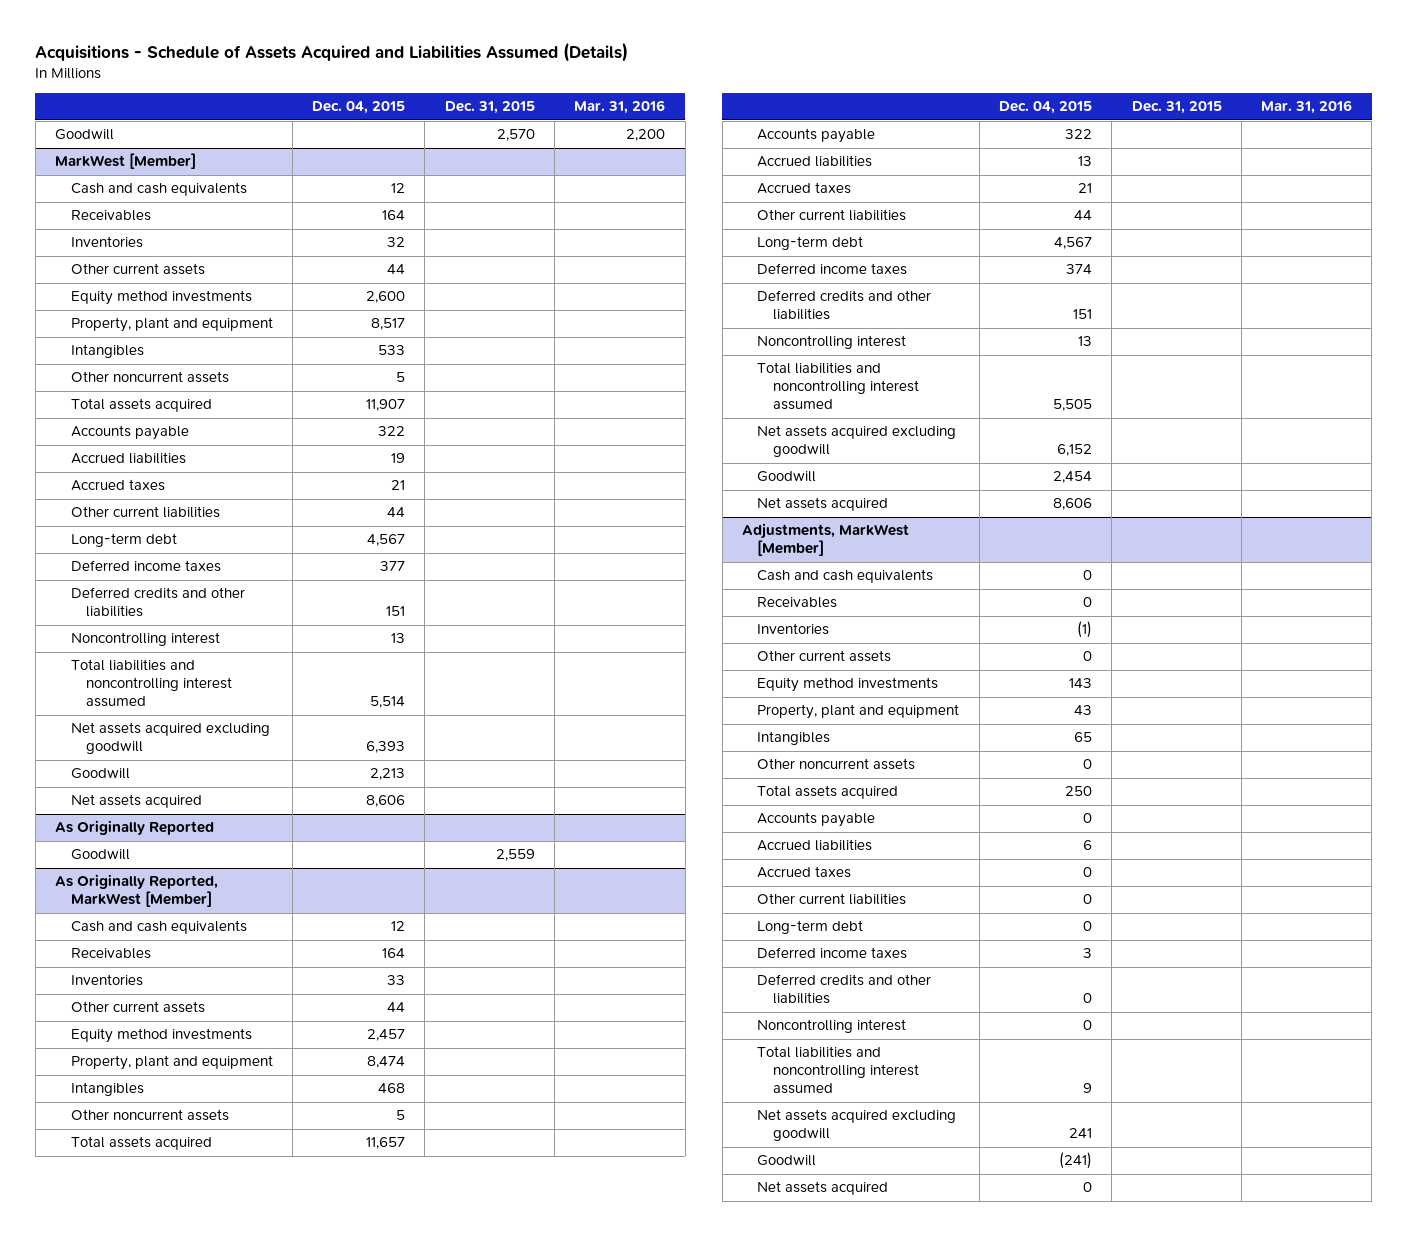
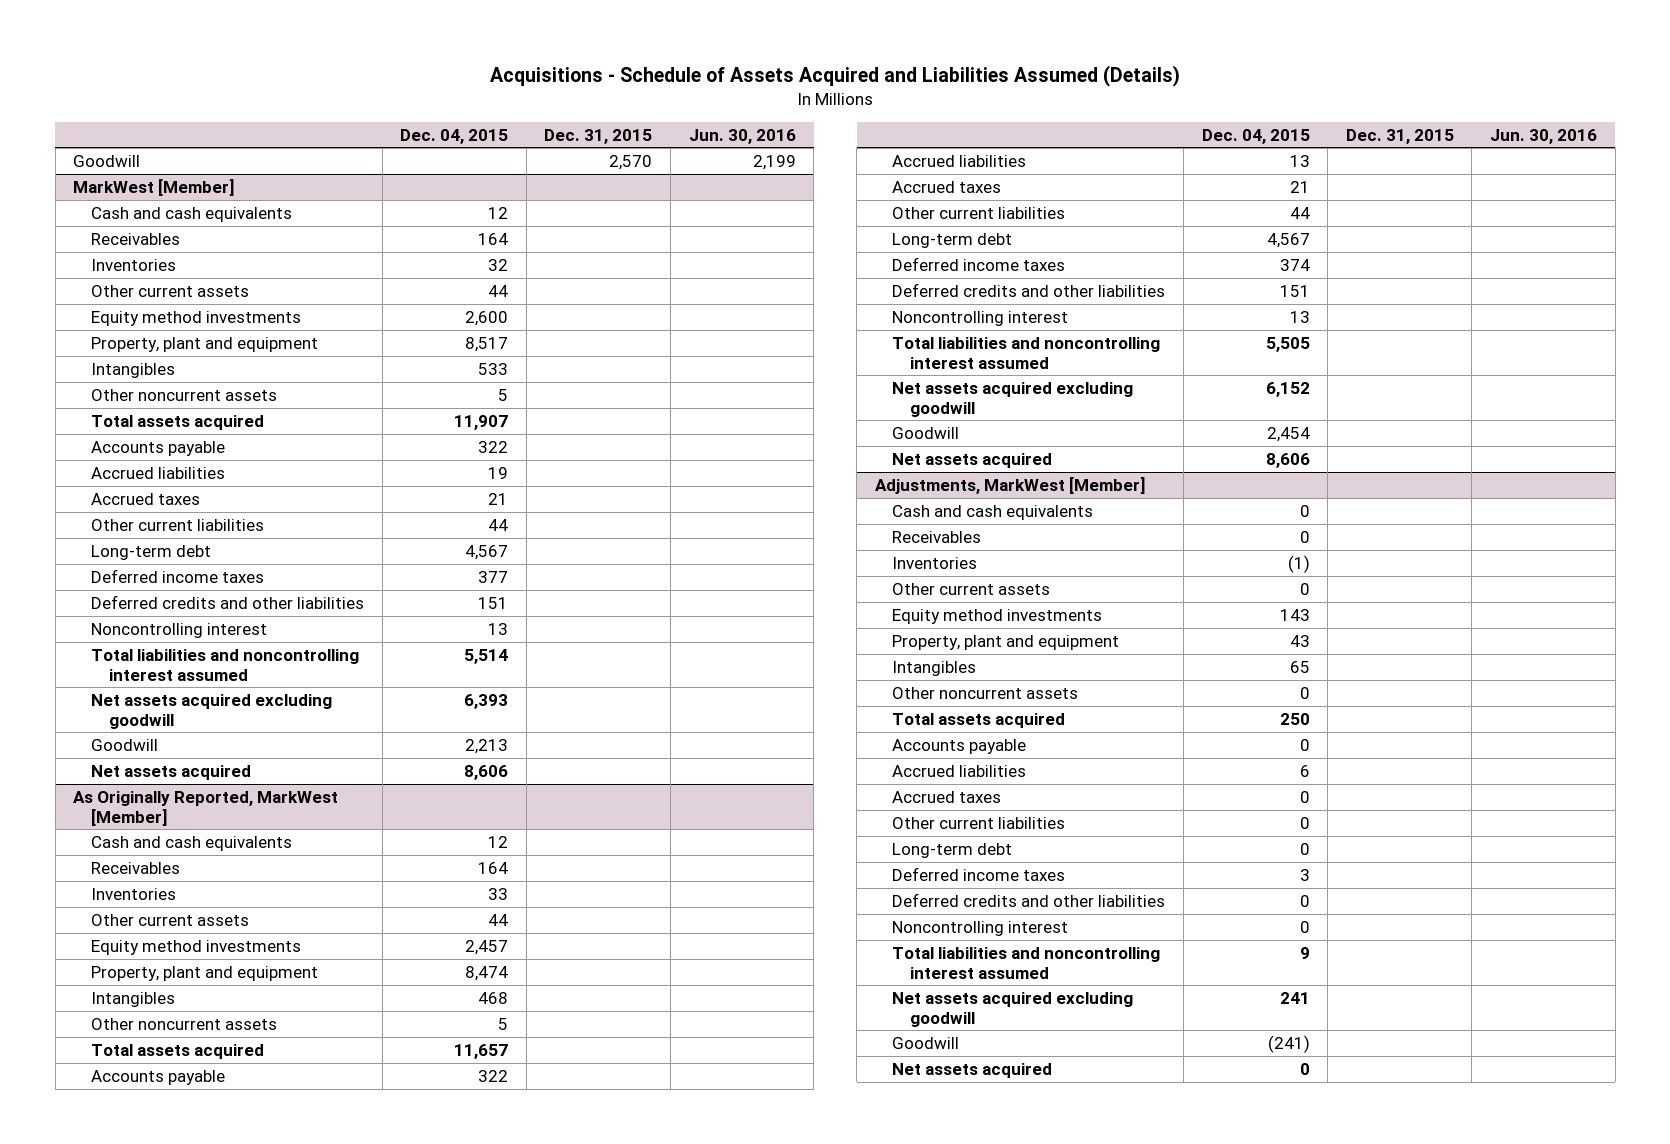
[574,100,666,115] Mar. 31, 2016 -> none
none -> [688,128,796,144] Jun. 30, 2016
[55,820,215,836] As Originally Reported -> none
[70,849,130,861] Goodwill -> none

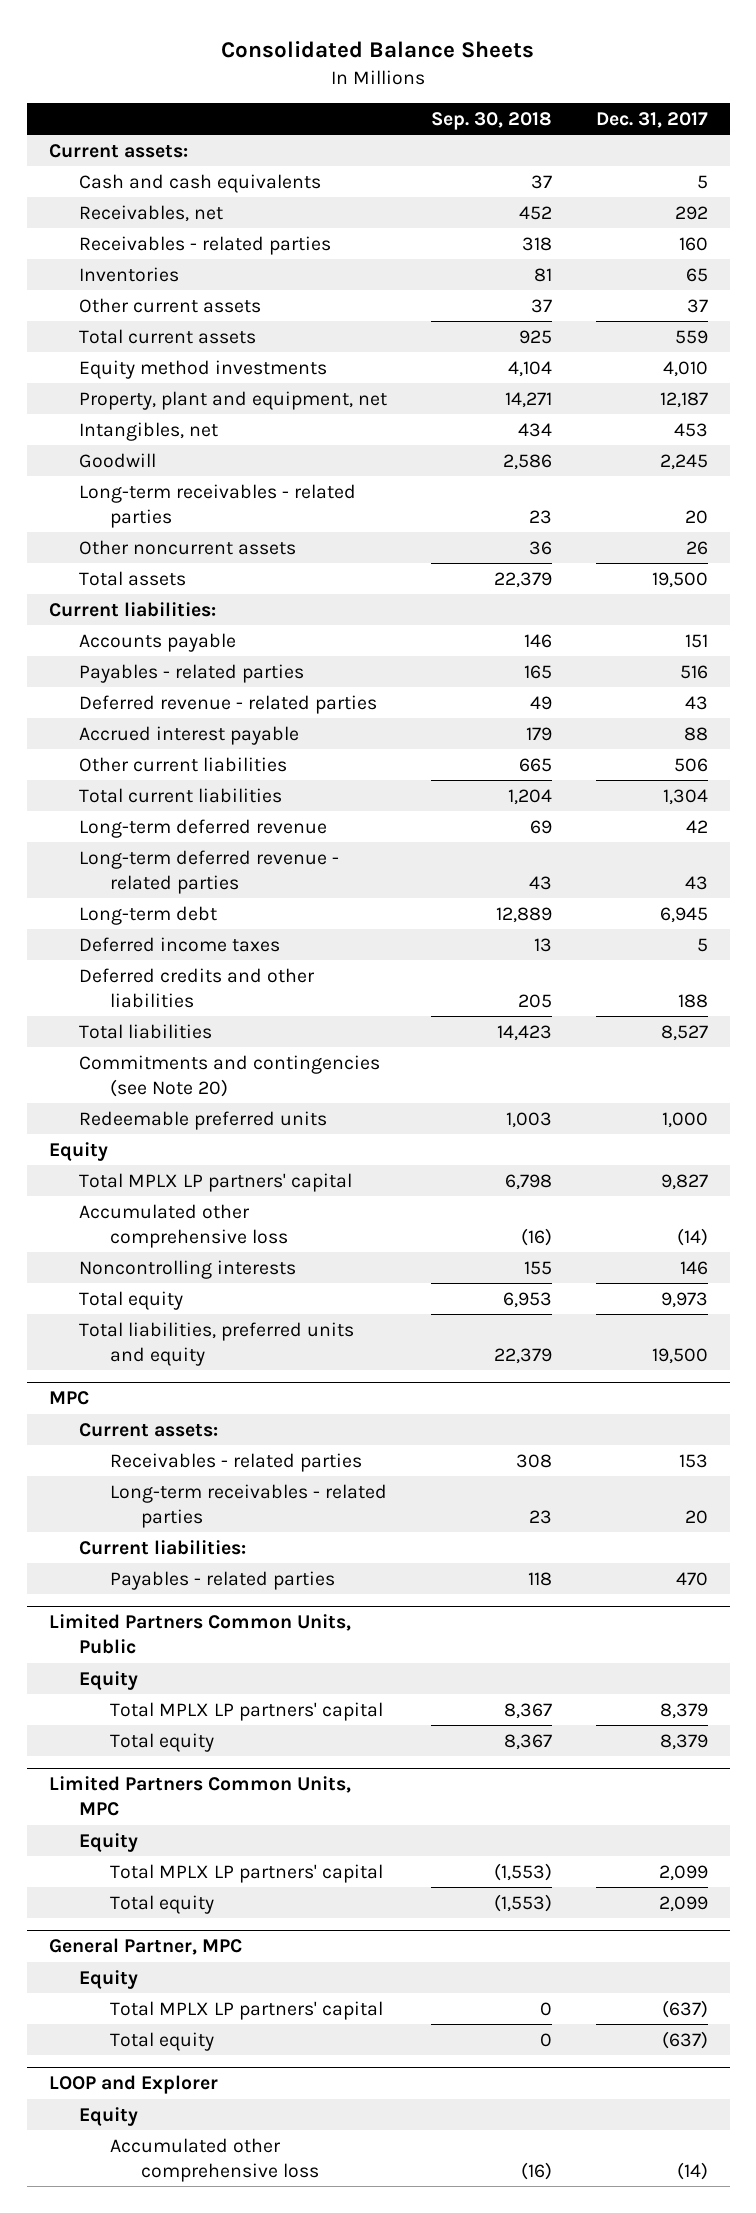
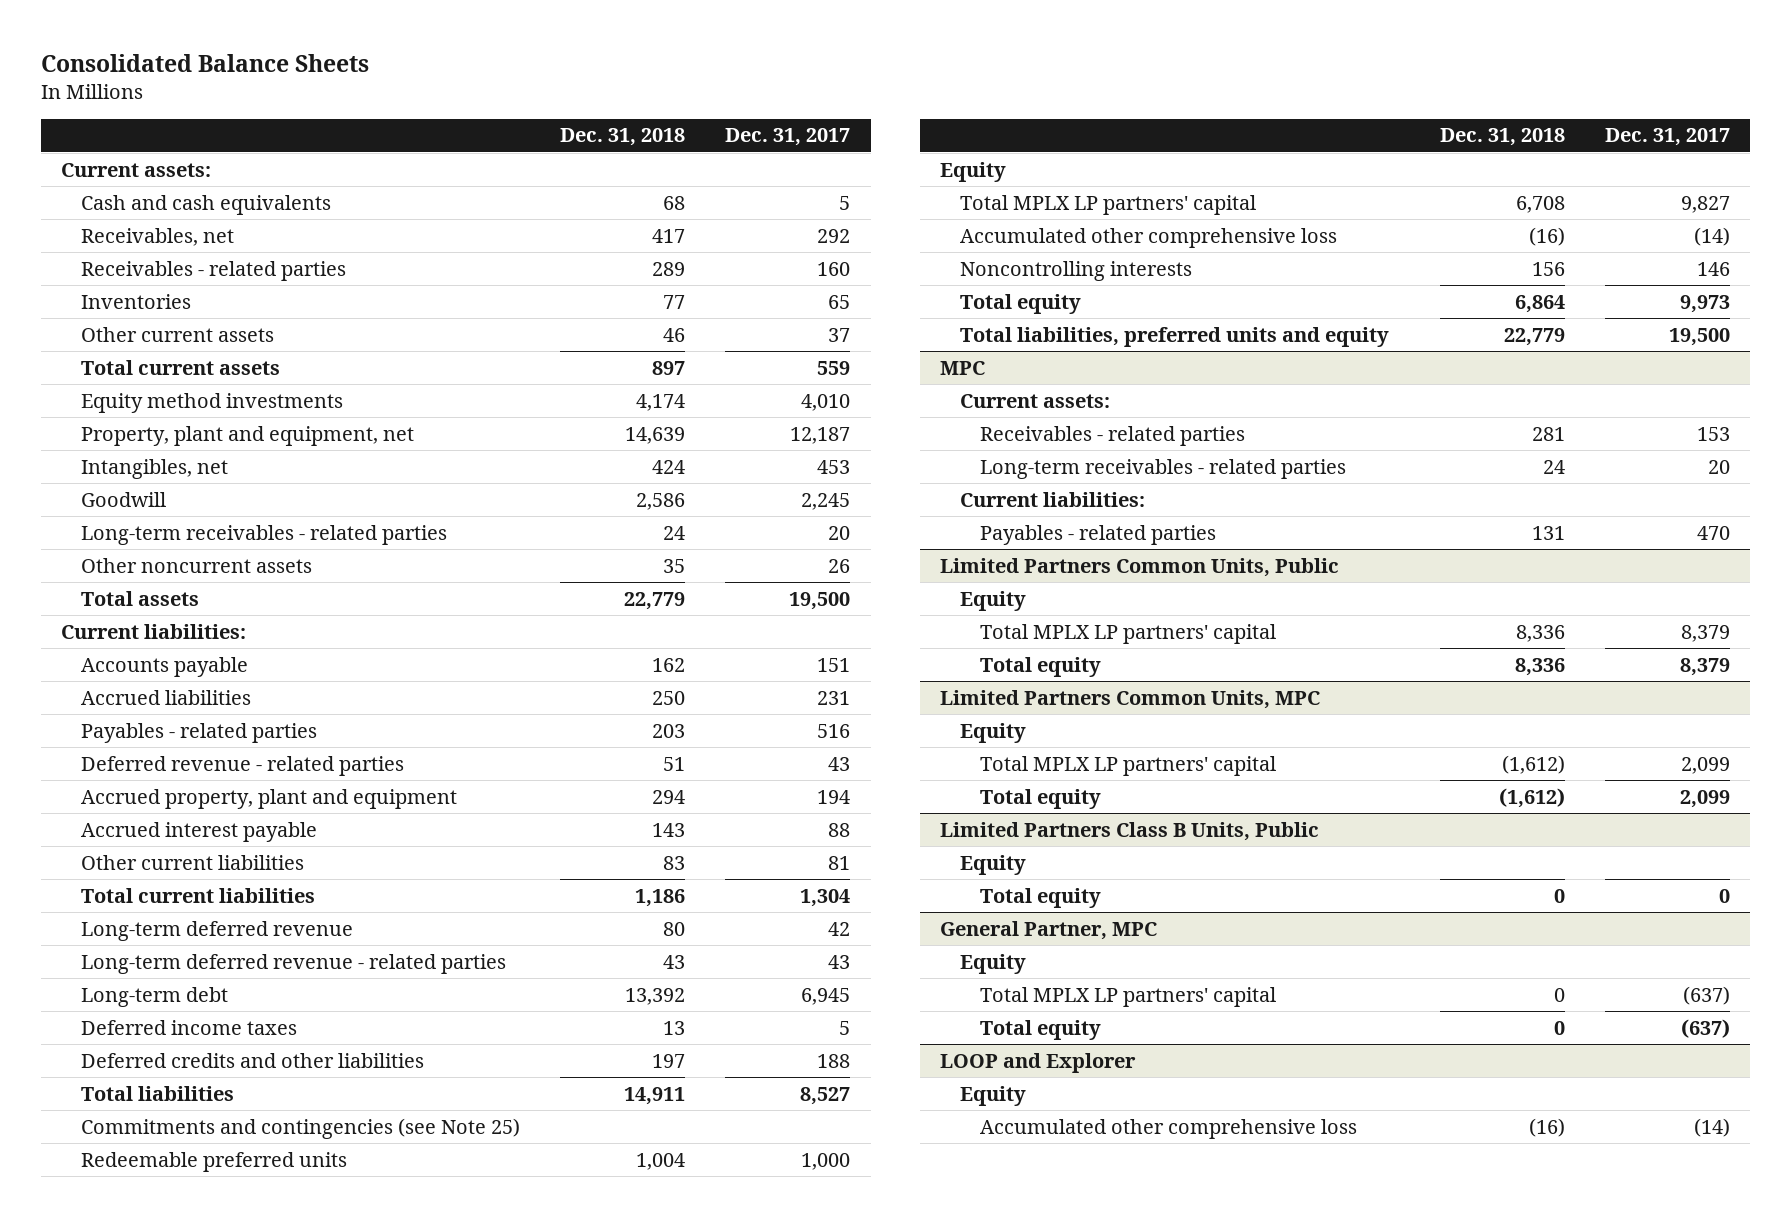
[431,111,553,130] Sep. 30, 2018 -> none
none -> [560,128,686,147] Dec. 31, 2018
none -> [81,689,252,705] Accrued liabilities
none -> [81,788,458,809] Accrued property, plant and equipment
[673,757,708,772] 506 -> [828,855,851,870] 81
[79,1054,381,1097] Commitments and contingencies (see Note 20) -> [81,1117,521,1139] Commitments and contingencies (see Note 25)
none -> [940,821,1320,841] Limited Partners Class B Units, Public
none -> [960,854,1027,875] Equity
none -> [980,887,1102,908] Total equity

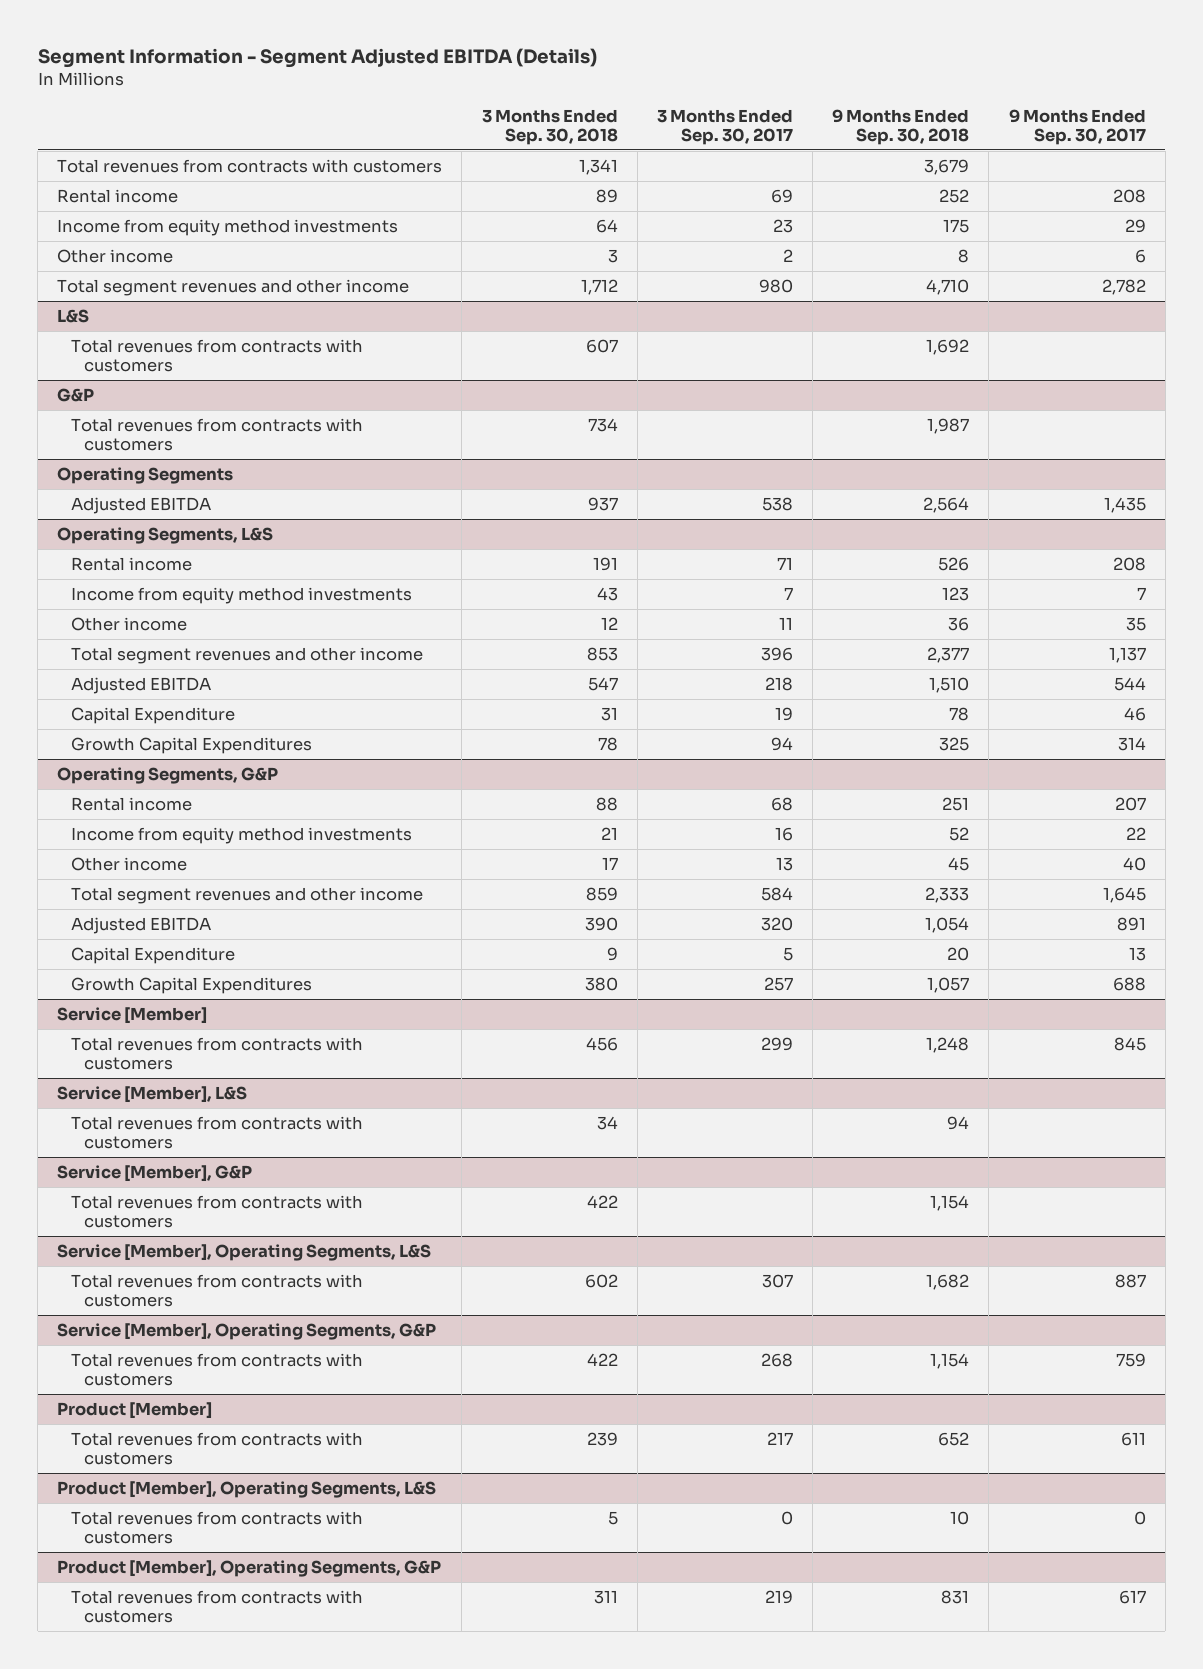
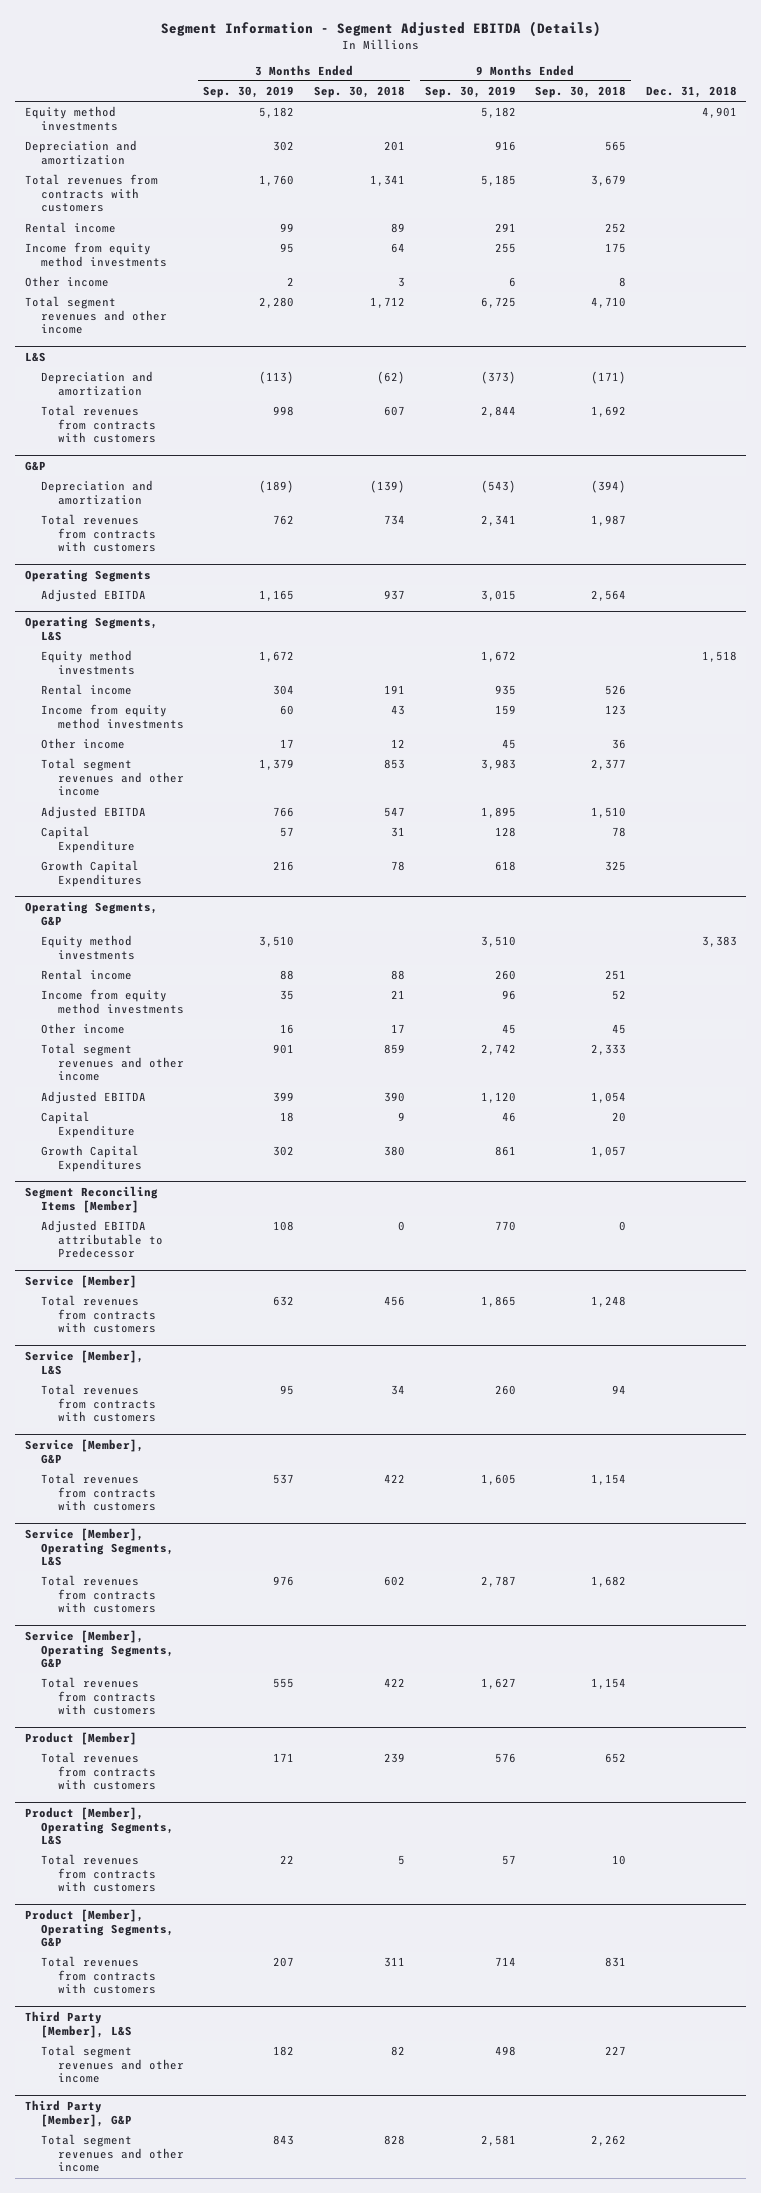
[656,108,793,145] 3 Months Ended Sep. 30, 2017 -> none
[1008,108,1146,145] 9 Months Ended Sep. 30, 2017 -> none
none -> [203,86,295,99] Sep. 30, 2019
none -> [424,86,516,99] Sep. 30, 2019
none -> [645,86,737,99] Dec. 31, 2018
none -> [24,106,119,131] Equity method investments
none -> [24,140,137,165] Depreciation and amortization
none -> [41,371,154,396] Depreciation and amortization
none -> [41,480,154,505] Depreciation and amortization
none -> [41,650,135,675] Equity method investments
none -> [41,935,135,960] Equity method investments
none -> [24,1186,158,1213] Segment Reconciling Items [Member]
none -> [41,1220,163,1259] Adjusted EBITDA attributable to Predecessor
none -> [24,2011,133,2038] Third Party [Member], L&S
none -> [41,2045,184,2084] Total segment revenues and other income
none -> [24,2100,133,2127] Third Party [Member], G&P
none -> [41,2134,184,2173] Total segment revenues and other income

